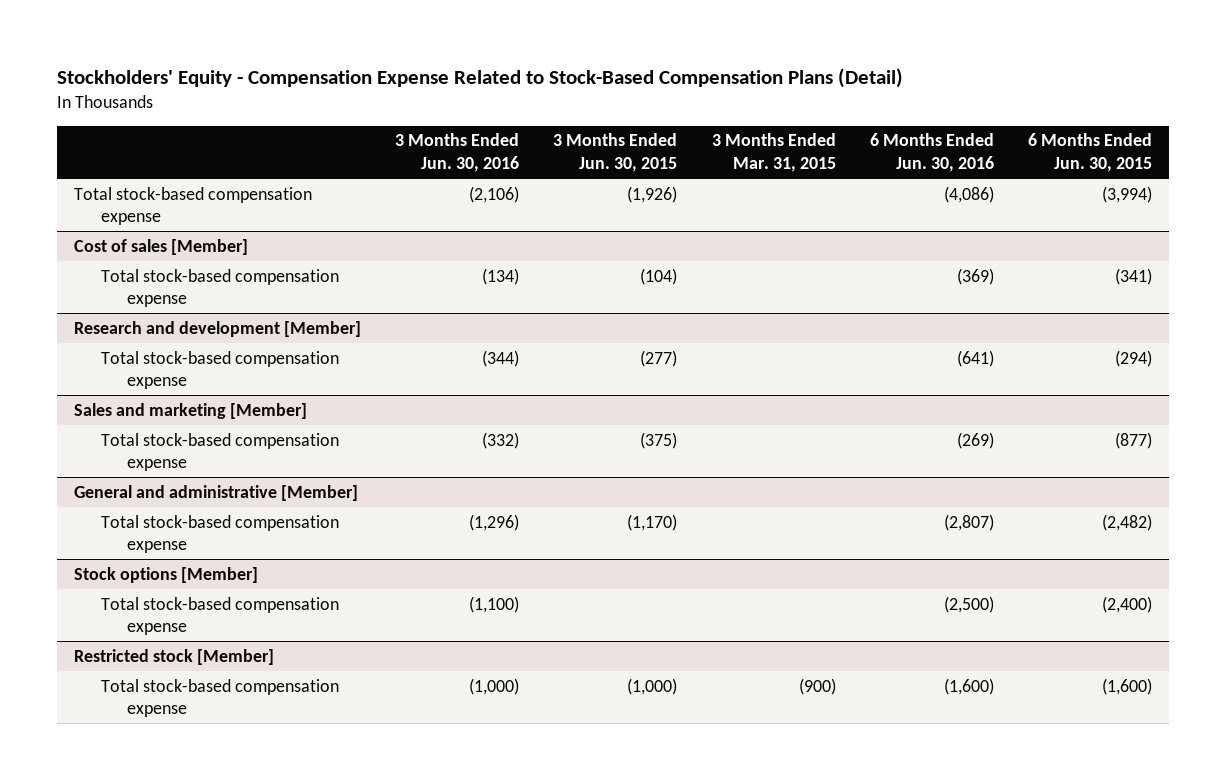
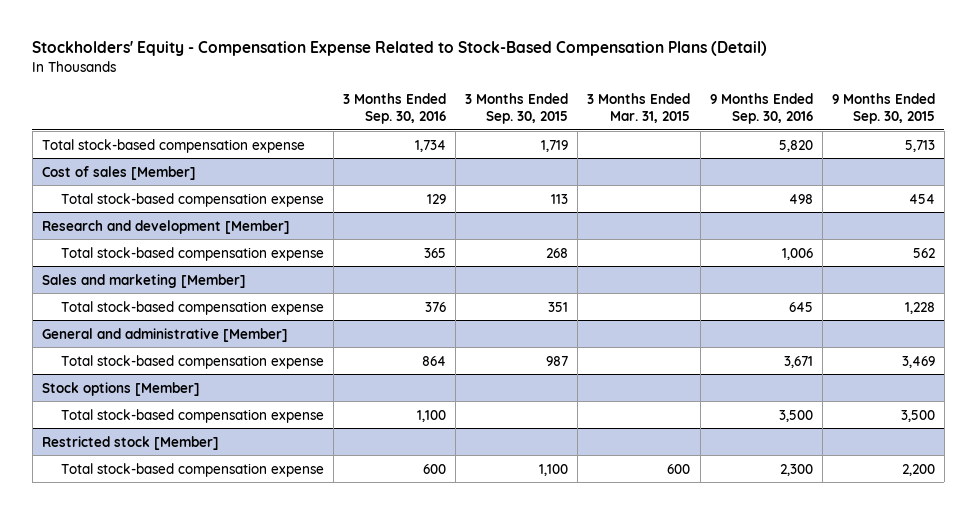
[395,133,520,173] 3 Months Ended Jun. 30, 2016 -> none
[553,133,678,173] 3 Months Ended Jun. 30, 2015 -> none
[869,133,994,173] 6 Months Ended Jun. 30, 2016 -> none
[1028,133,1153,173] 6 Months Ended Jun. 30, 2015 -> none
none -> [343,93,447,125] 3 Months Ended Sep. 30, 2016
none -> [465,93,569,125] 3 Months Ended Sep. 30, 2015
none -> [709,93,813,125] 9 Months Ended Sep. 30, 2016
none -> [831,93,935,125] 9 Months Ended Sep. 30, 2015
[798,677,836,695] (900) -> [667,463,691,474] 600

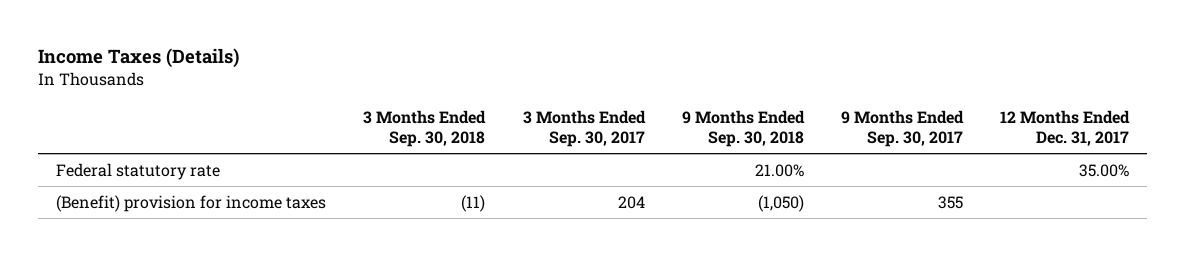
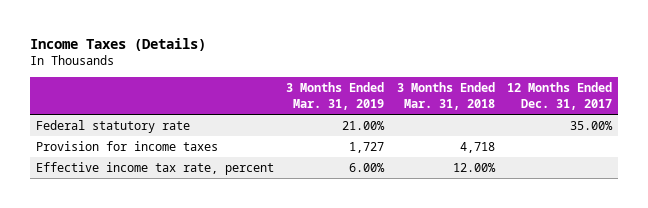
[363,109,487,148] 3 Months Ended Sep. 30, 2018 -> none
[522,109,646,148] 3 Months Ended Sep. 30, 2017 -> none
[681,109,805,148] 9 Months Ended Sep. 30, 2018 -> none
[840,109,964,148] 9 Months Ended Sep. 30, 2017 -> none
none -> [286,82,385,110] 3 Months Ended Mar. 31, 2019
none -> [396,82,495,110] 3 Months Ended Mar. 31, 2018
[56,194,327,212] (Benefit) provision for income taxes -> [35,140,218,151] Provision for income taxes
none -> [35,161,274,175] Effective income tax rate, percent

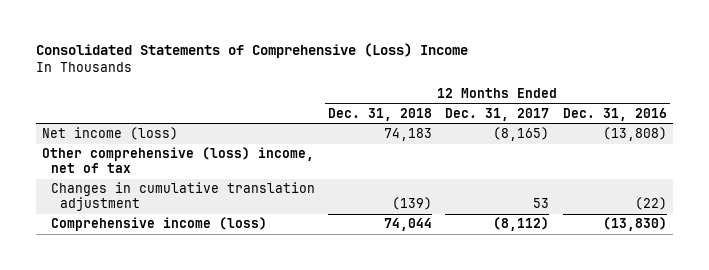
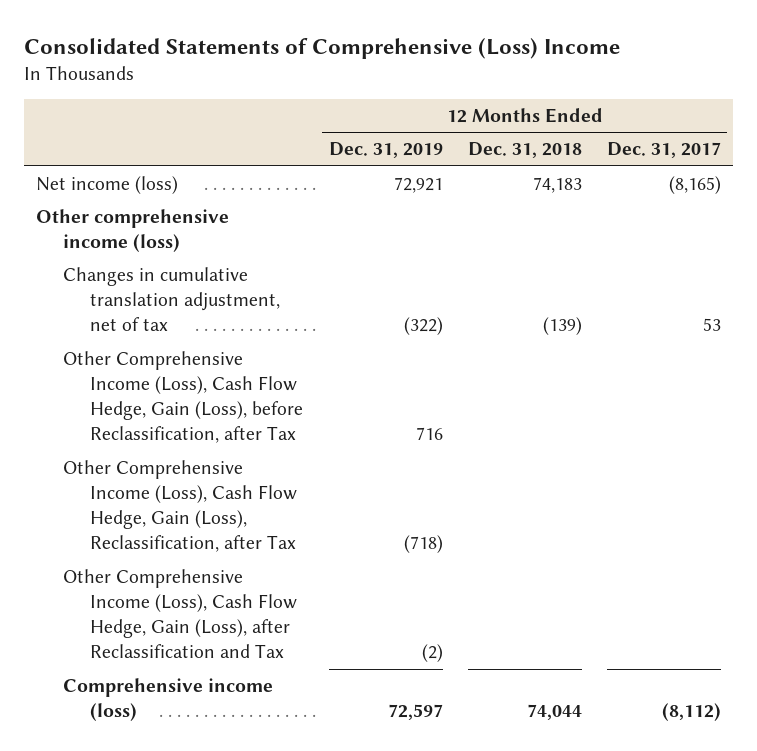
[562,107,667,121] Dec. 31, 2016 -> none
none -> [328,142,443,159] Dec. 31, 2019
[42,147,315,174] Other comprehensive (loss) income, net of tax -> [36,208,230,253] Other comprehensive income (loss)
[51,182,316,212] Changes in cumulative translation adjustment -> [63,266,281,332] Changes in cumulative translation adjustment, net of tax
none -> [63,350,304,444] Other Comprehensive Income (Loss), Cash Flow Hedge, Gain (Loss), before Reclassification, after Tax
none -> [63,459,298,553] Other Comprehensive Income (Loss), Cash Flow Hedge, Gain (Loss), Reclassification, after Tax
none -> [63,568,298,659] Other Comprehensive Income (Loss), Cash Flow Hedge, Gain (Loss), after Reclassification and Tax

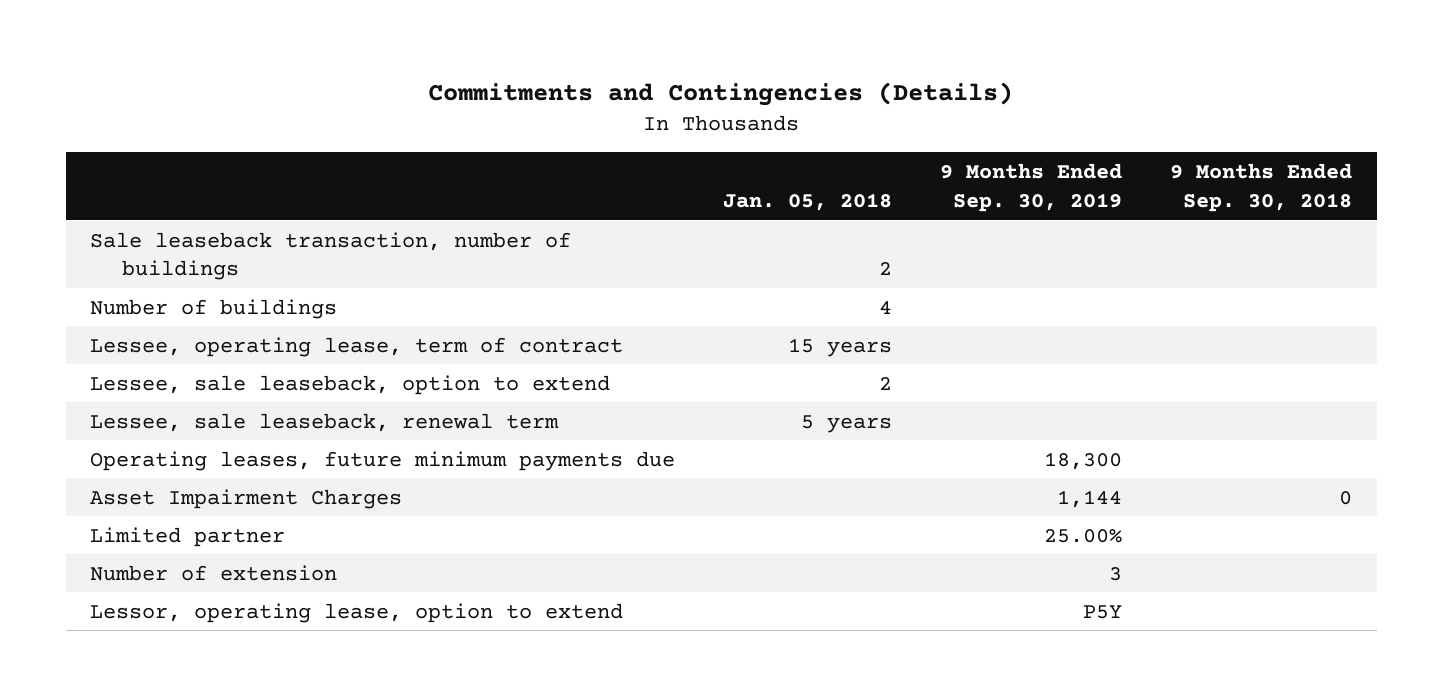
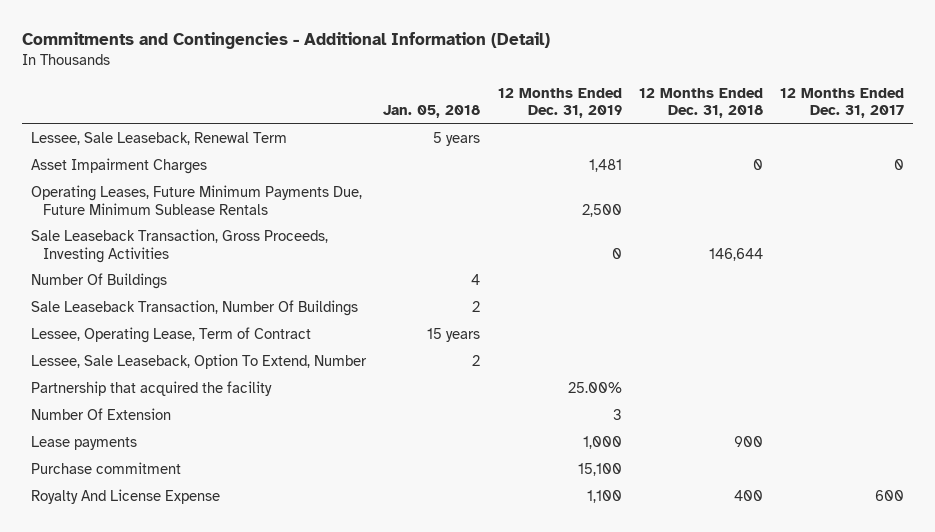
[428,82,1014,107] Commitments and Contingencies (Details) -> [22,32,551,50] Commitments and Contingencies - Additional Information (Detail)
[940,163,1123,212] 9 Months Ended Sep. 30, 2019 -> none
[1170,163,1353,212] 9 Months Ended Sep. 30, 2018 -> none
none -> [497,88,622,119] 12 Months Ended Dec. 31, 2019
none -> [638,88,763,119] 12 Months Ended Dec. 31, 2018
none -> [780,88,905,119] 12 Months Ended Dec. 31, 2017
[89,231,571,281] Sale leaseback transaction, number of buildings -> none
[89,298,337,319] Number of buildings -> none
[89,336,623,357] Lessee, operating lease, term of contract -> none
[89,374,610,395] Lessee, sale leaseback, option to extend -> none
[89,450,675,471] Operating leases, future minimum payments due -> none
[89,412,559,432] Lessee, sale leaseback, renewal term -> [31,132,288,146] Lessee, Sale Leaseback, Renewal Term
[89,602,623,623] Lessor, operating lease, option to extend -> none
none -> [31,185,363,215] Operating Leases, Future Minimum Payments Due, Future Minimum Sublease Rentals
none -> [31,229,329,263] Sale Leaseback Transaction, Gross Proceeds, Investing Activities
none -> [31,273,168,290] Number Of Buildings
none -> [31,300,359,317] Sale Leaseback Transaction, Number Of Buildings
none -> [31,327,312,344] Lessee, Operating Lease, Term of Contract
none -> [31,354,368,370] Lessee, Sale Leaseback, Option To Extend, Number
[89,526,285,547] Limited partner -> [31,381,273,397] Partnership that acquired the facility
[89,564,337,581] Number of extension -> [31,408,172,421] Number Of Extension
none -> [31,436,138,451] Lease payments
none -> [31,462,182,475] Purchase commitment
none -> [31,489,221,505] Royalty And License Expense

